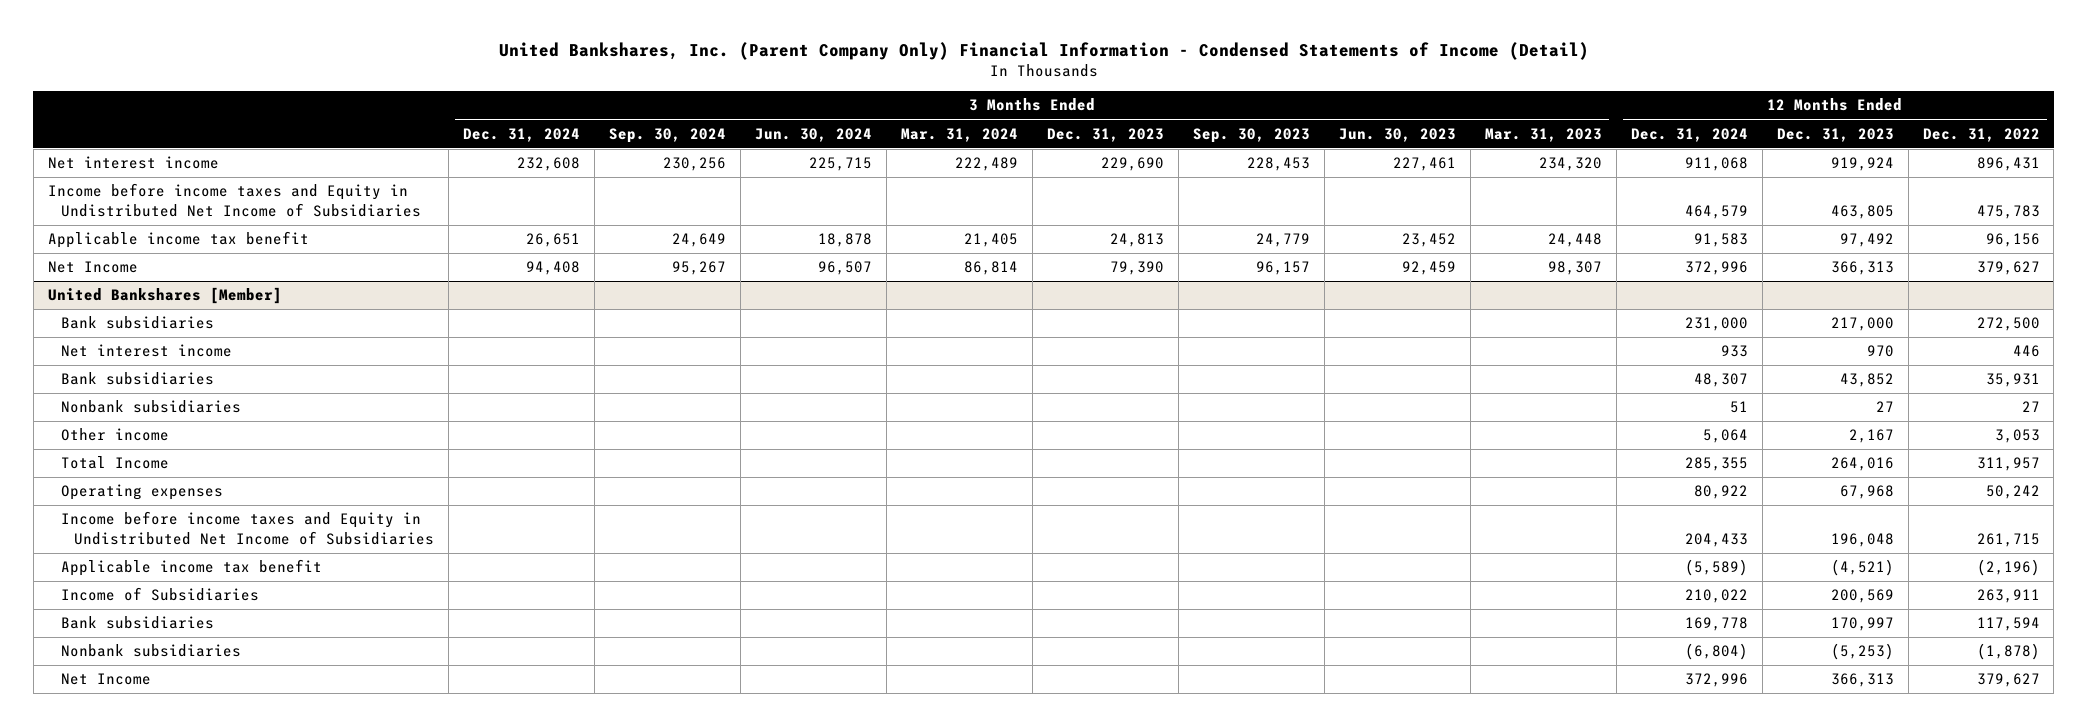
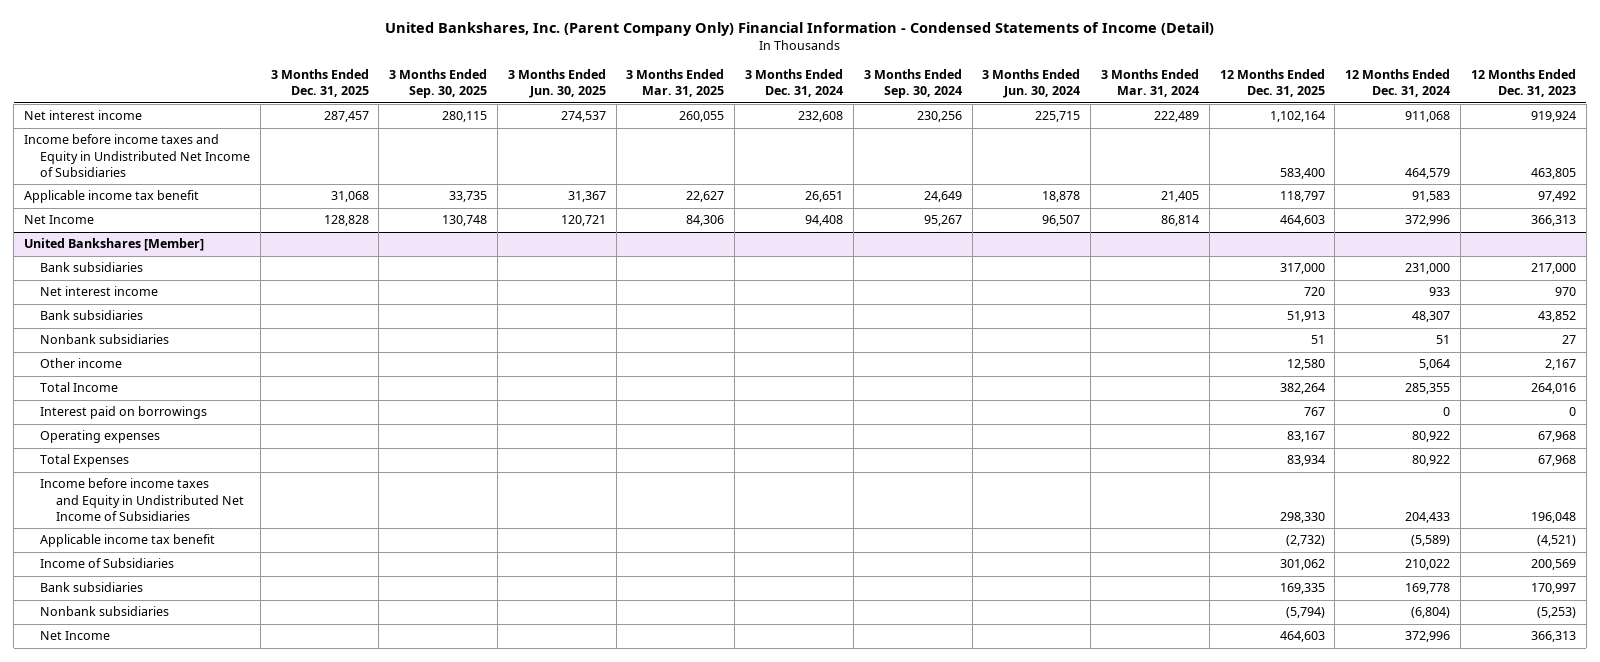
[1046,127,1164,142] Dec. 31, 2023 -> none
[1192,127,1310,143] Sep. 30, 2023 -> none
[1338,127,1456,142] Jun. 30, 2023 -> none
[1484,127,1602,142] Mar. 31, 2023 -> none
[1922,127,2040,142] Dec. 31, 2022 -> none
none -> [270,69,369,98] 3 Months Ended Dec. 31, 2025
none -> [389,69,488,99] 3 Months Ended Sep. 30, 2025
none -> [507,69,606,99] 3 Months Ended Jun. 30, 2025
none -> [626,69,725,98] 3 Months Ended Mar. 31, 2025
none -> [1219,69,1325,98] 12 Months Ended Dec. 31, 2025
none -> [39,406,207,420] Interest paid on borrowings
none -> [39,454,129,468] Total Expenses

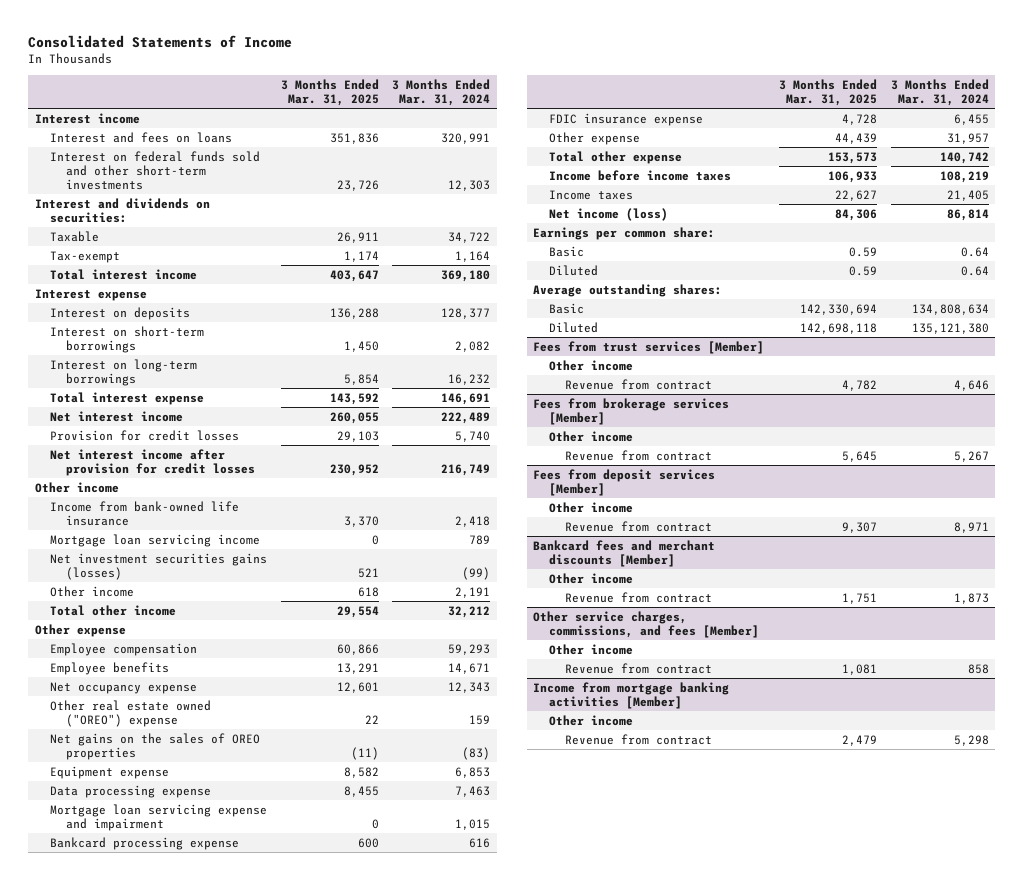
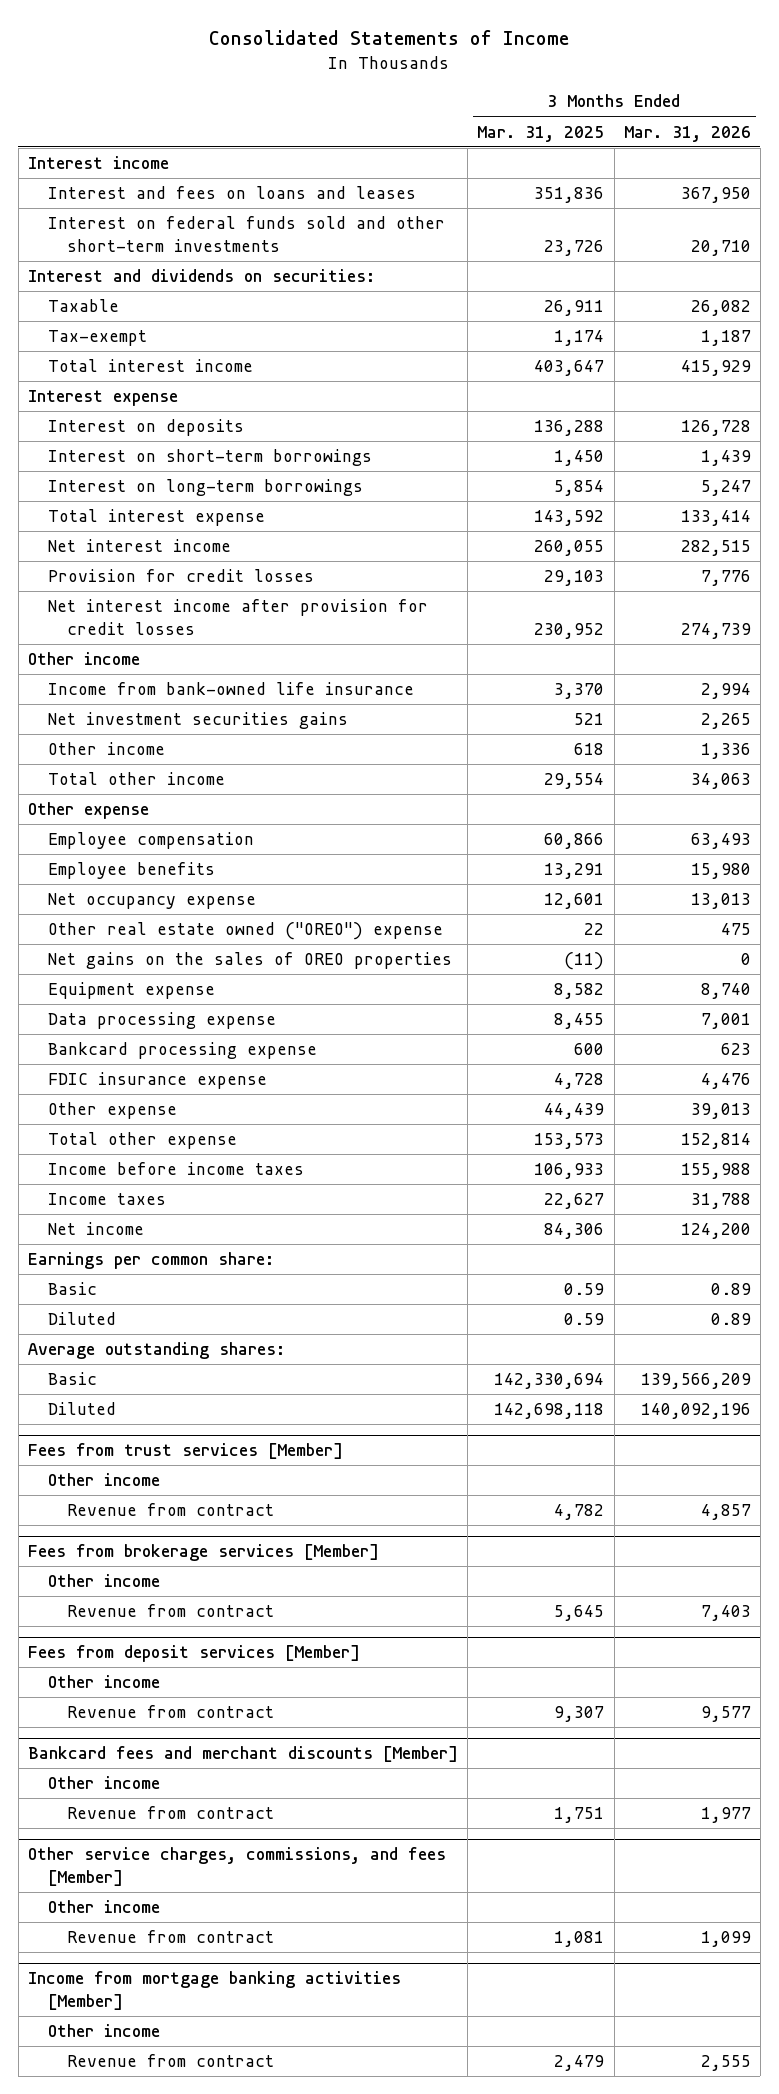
[392,78,491,106] 3 Months Ended Mar. 31, 2024 -> none
none -> [623,125,751,142] Mar. 31, 2026
[50,131,233,143] Interest and fees on loans -> [47,186,416,200] Interest and fees on loans and leases
[50,533,261,547] Mortgage loan servicing income -> none
[50,552,268,580] Net investment securities gains (losses) -> [47,712,348,730] Net investment securities gains
[50,803,268,831] Mortgage loan servicing expense and impairment -> none
[549,207,669,221] Net income (loss) -> [47,1222,144,1236] Net income

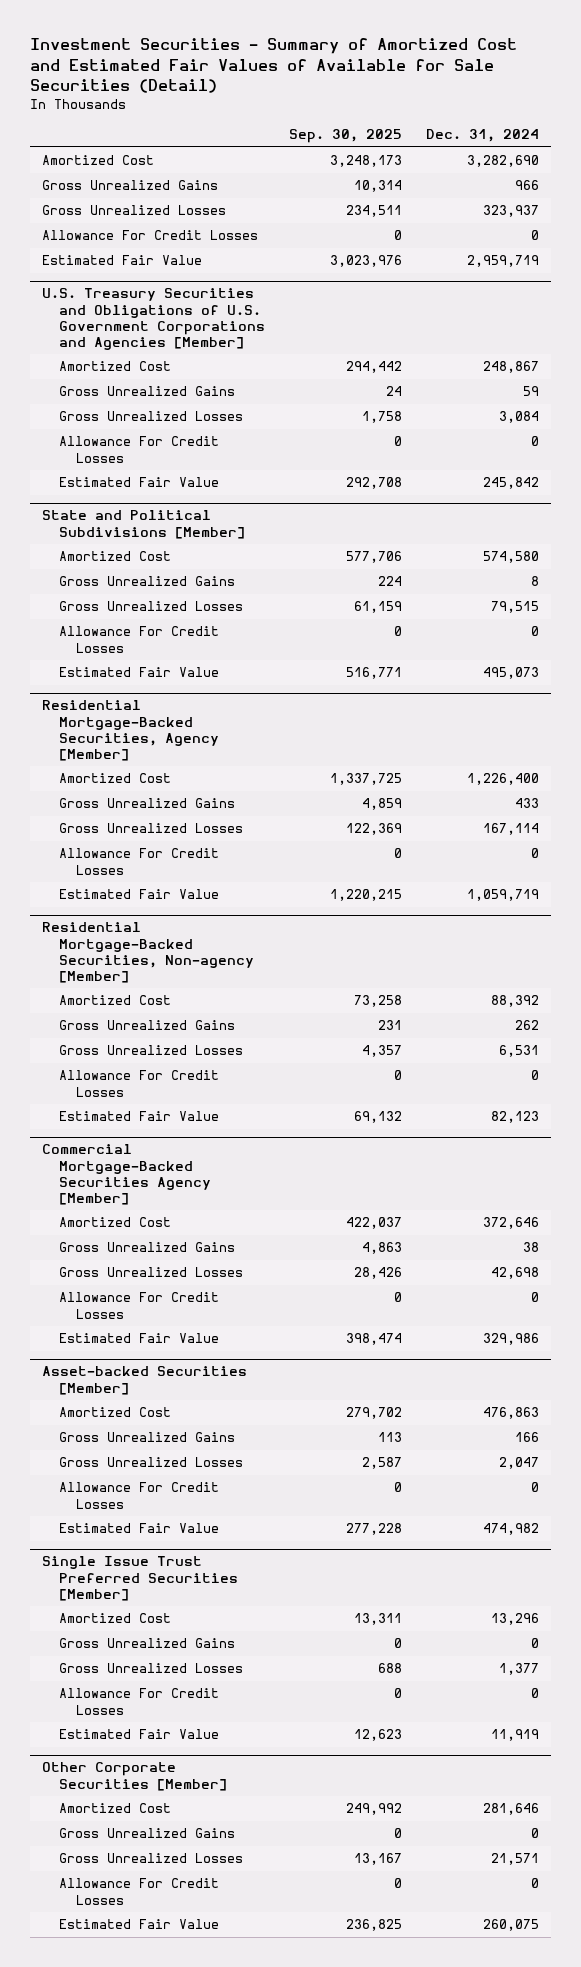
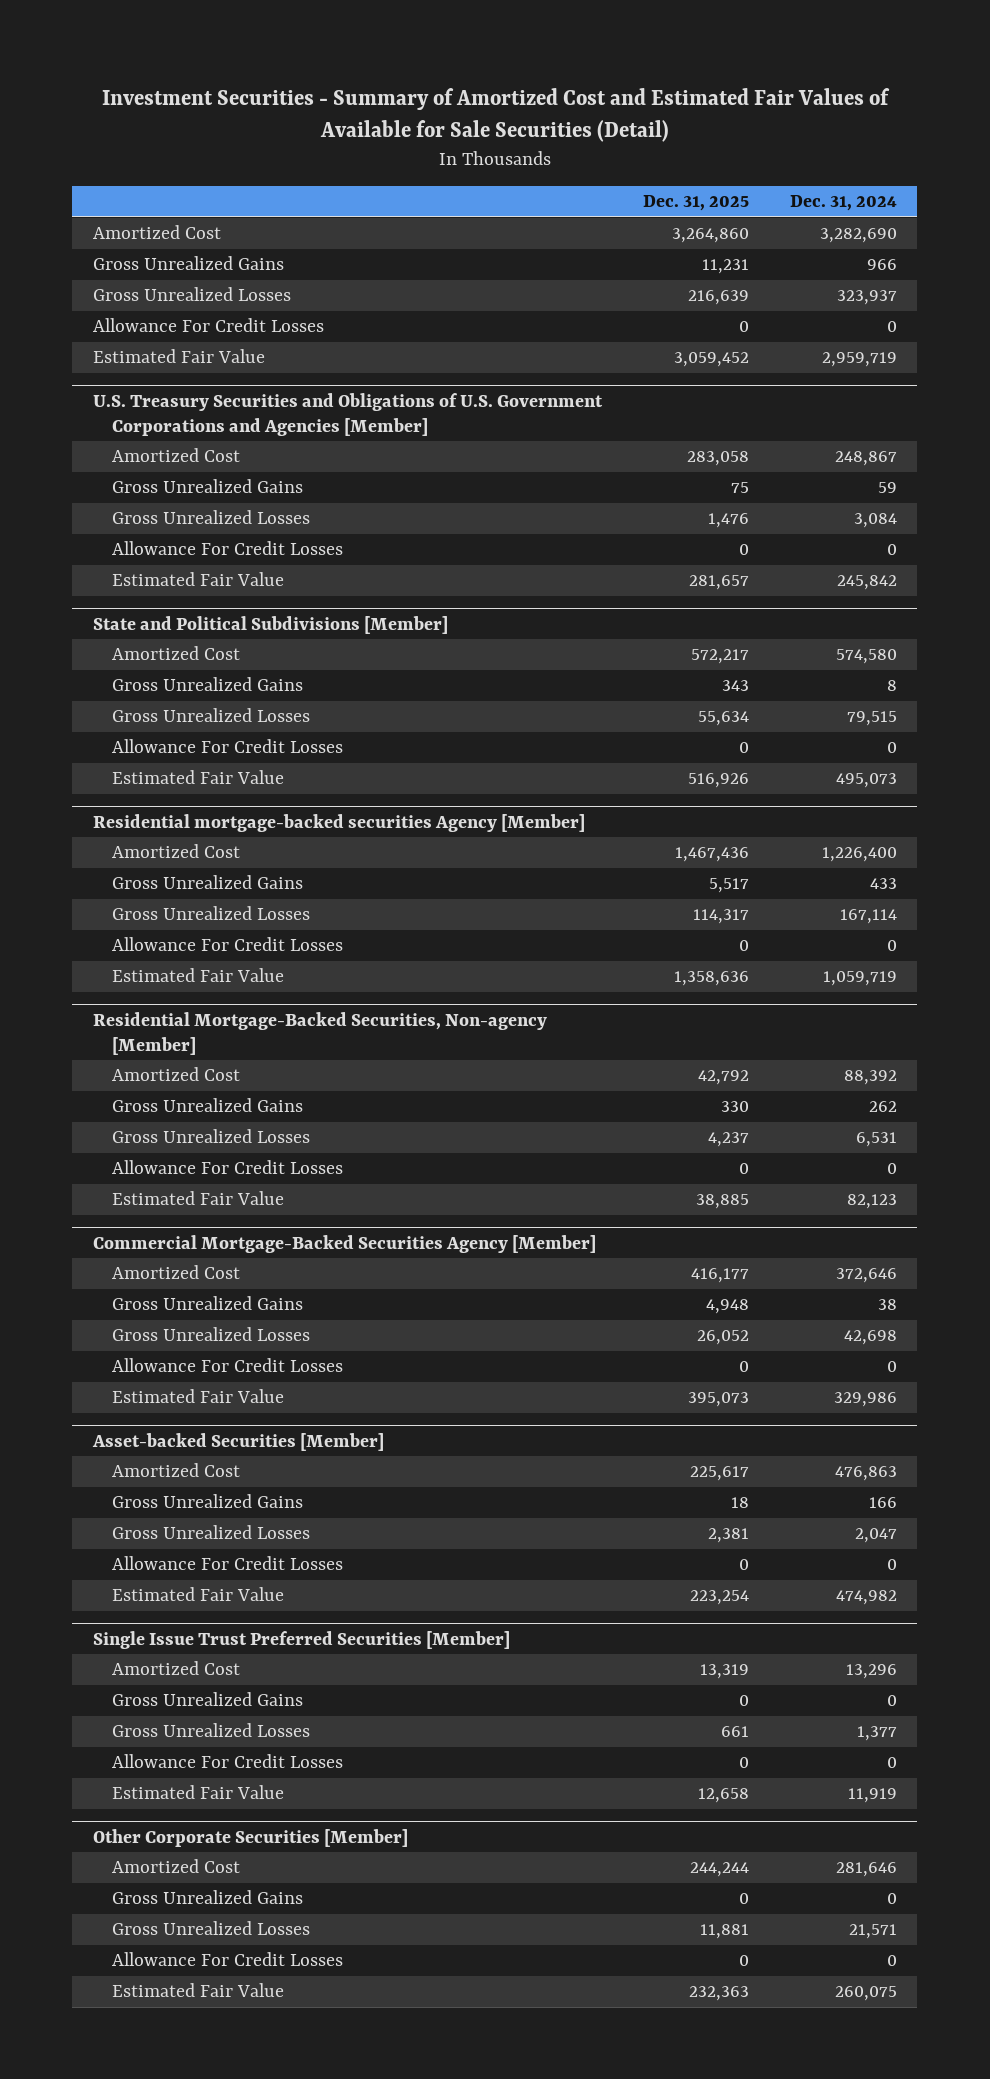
[288,129,402,144] Sep. 30, 2025 -> none
none -> [642,195,749,212] Dec. 31, 2025
[41,700,219,761] Residential Mortgage-Backed Securities, Agency [Member] -> [92,813,585,832] Residential mortgage-backed securities Agency [Member]

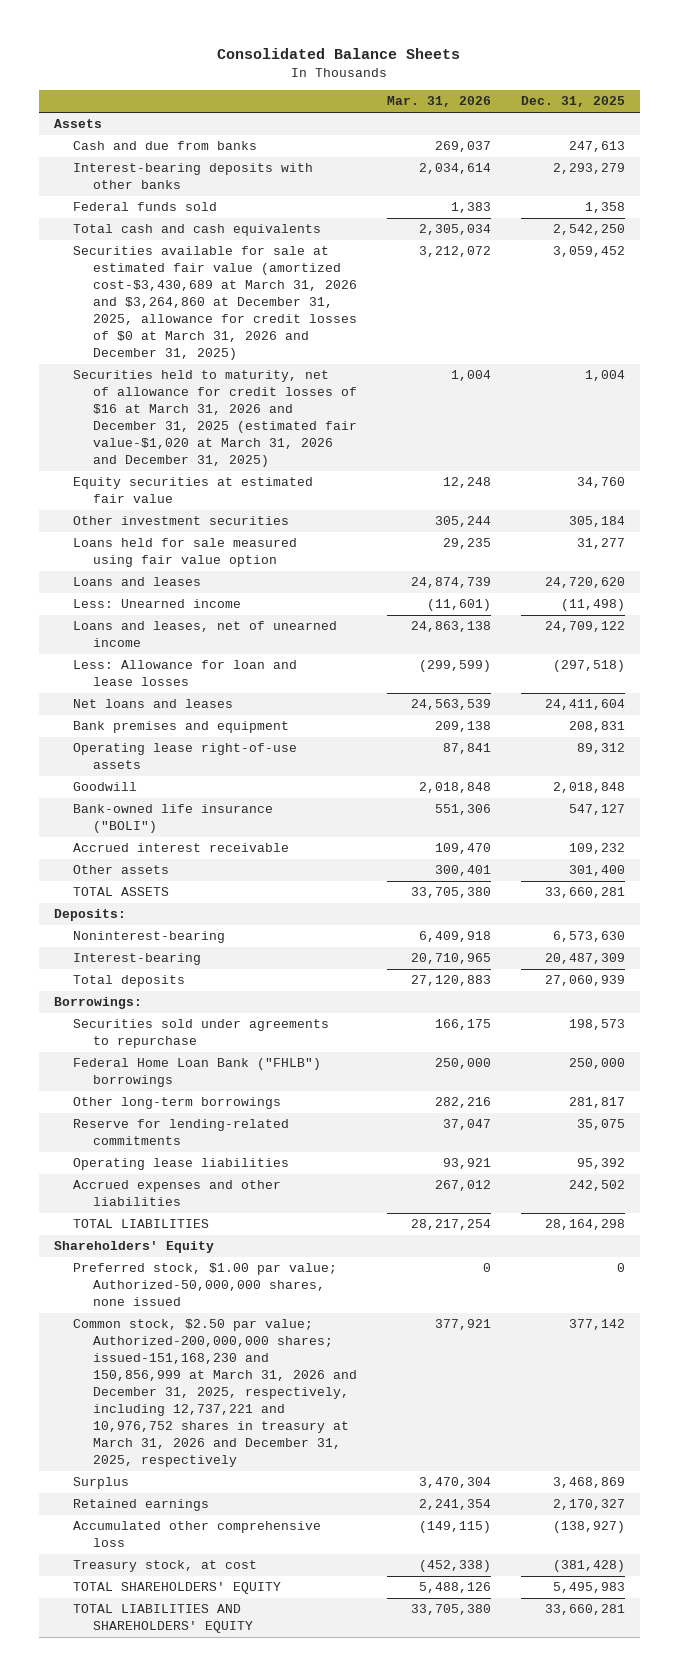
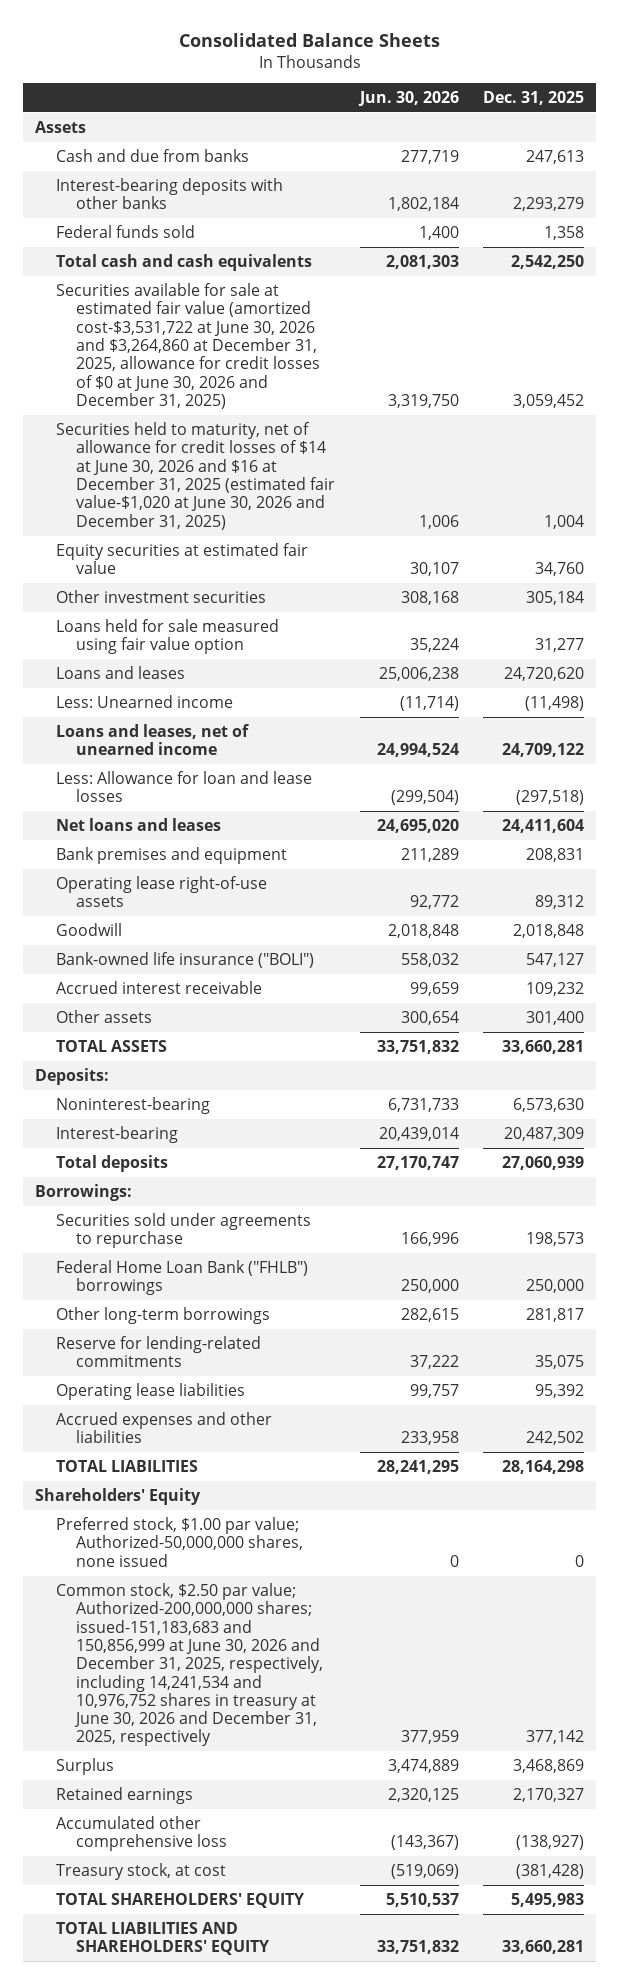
[386,96,491,108] Mar. 31, 2026 -> none
none -> [357,90,459,106] Jun. 30, 2026
[73,246,357,361] Securities available for sale at estimated fair value (amortized cost-$3,430,689 at March 31, 2026 and $3,264,860 at December 31, 2025, allowance for credit losses of $0 at March 31, 2026 and December 31, 2025) -> [55,282,321,409] Securities available for sale at estimated fair value (amortized cost-$3,531,722 at June 30, 2026 and $3,264,860 at December 31, 2025, allowance for credit losses of $0 at June 30, 2026 and December 31, 2025)
[73,370,357,468] Securities held to maturity, net of allowance for credit losses of $16 at March 31, 2026 and December 31, 2025 (estimated fair value-$1,020 at March 31, 2026 and December 31, 2025) -> [55,421,336,530] Securities held to maturity, net of allowance for credit losses of $14 at June 30, 2026 and $16 at December 31, 2025 (estimated fair value-$1,020 at June 30, 2026 and December 31, 2025)
[73,1319,357,1468] Common stock, $2.50 par value; Authorized-200,000,000 shares; issued-151,168,230 and 150,856,999 at March 31, 2026 and December 31, 2025, respectively, including 12,737,221 and 10,976,752 shares in treasury at March 31, 2026 and December 31, 2025, respectively -> [55,1582,324,1747] Common stock, $2.50 par value; Authorized-200,000,000 shares; issued-151,183,683 and 150,856,999 at June 30, 2026 and December 31, 2025, respectively, including 14,241,534 and 10,976,752 shares in treasury at June 30, 2026 and December 31, 2025, respectively

